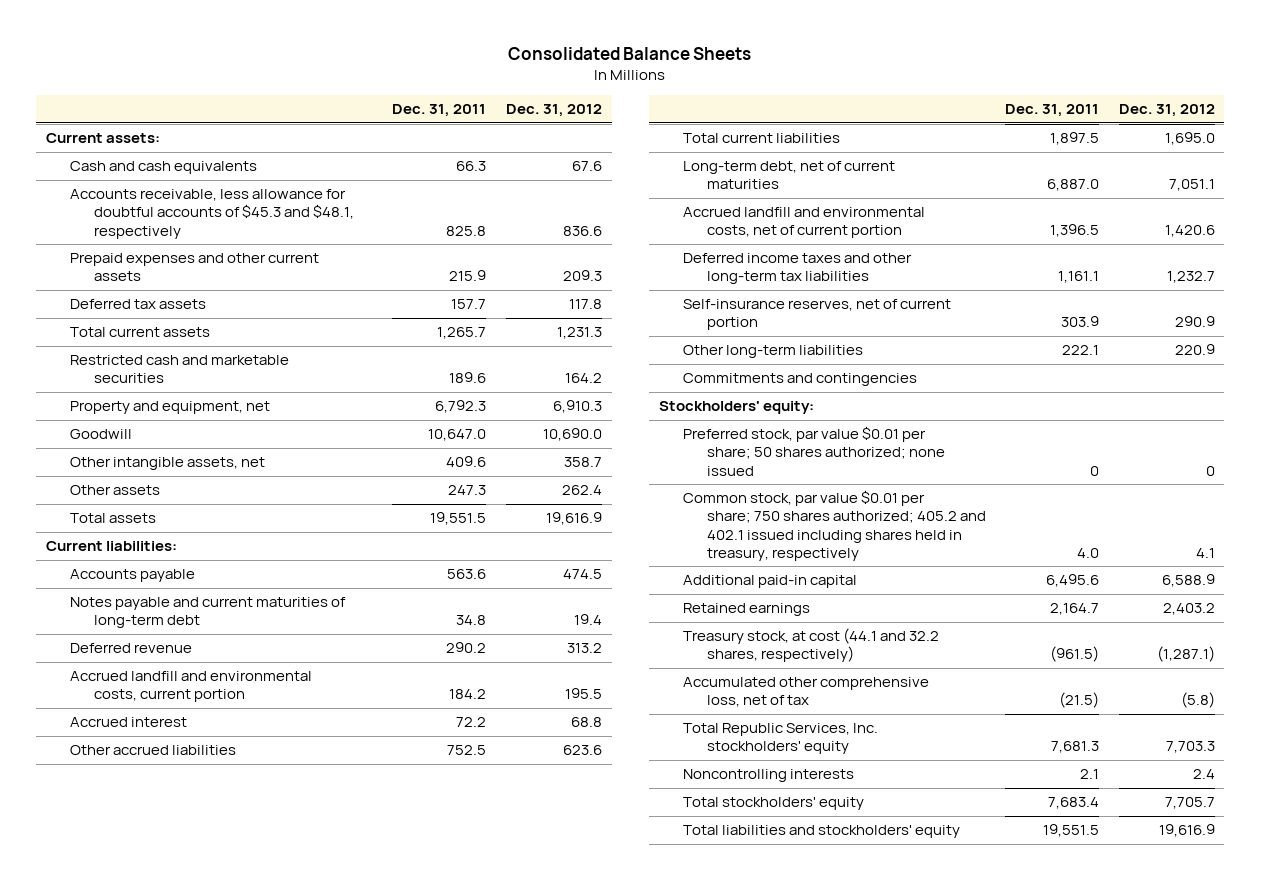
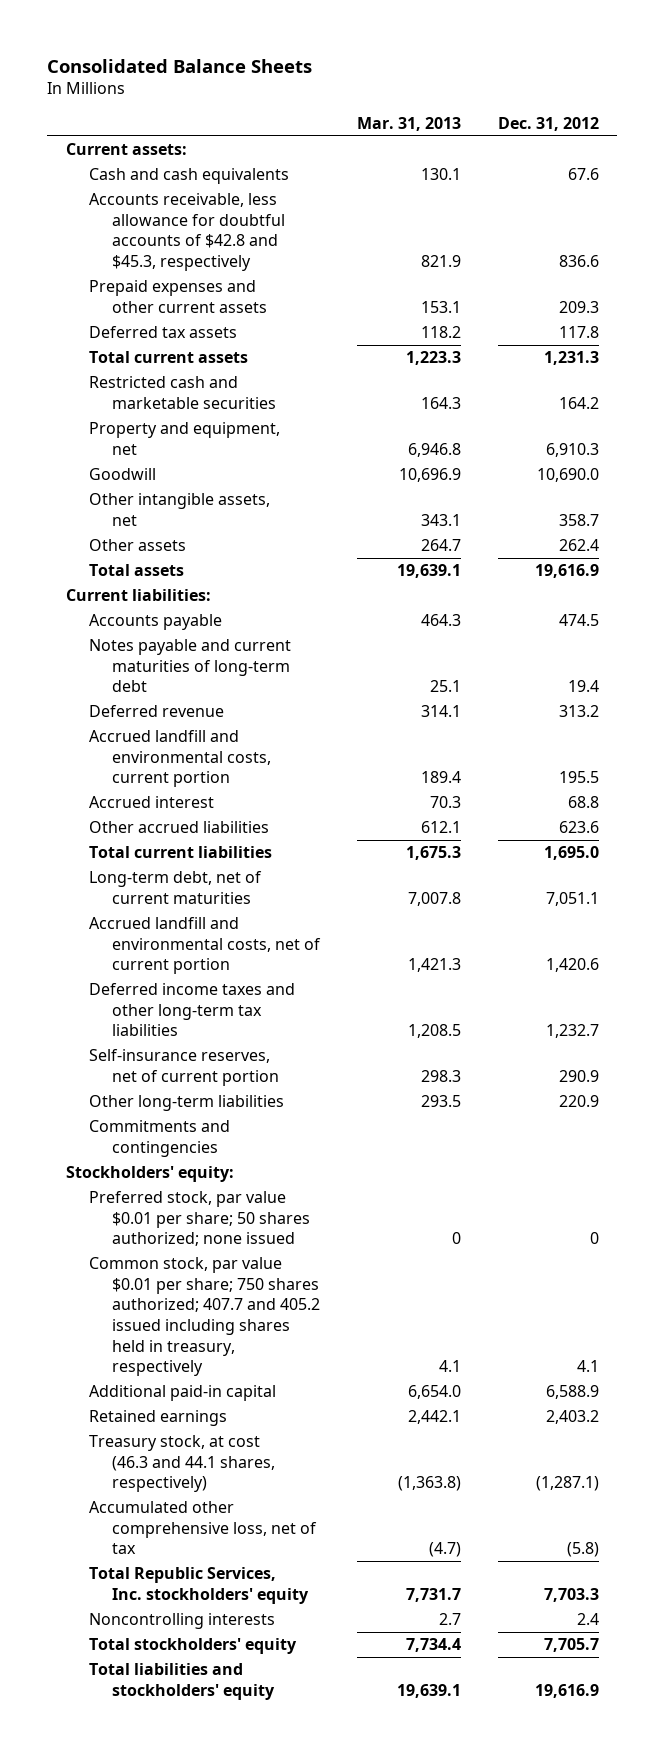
[392,104,487,118] Dec. 31, 2011 -> none
none -> [356,117,461,132] Mar. 31, 2013
[70,189,354,239] Accounts receivable, less allowance for doubtful accounts of $45.3 and $48.1, respectively -> [88,193,285,271] Accounts receivable, less allowance for doubtful accounts of $42.8 and $45.3, respectively
[682,490,986,561] Common stock, par value $0.01 per share; 750 shares authorized; 405.2 and 402.1 issued including shares held in treasury, respectively -> [88,1257,320,1377] Common stock, par value $0.01 per share; 750 shares authorized; 407.7 and 405.2 issued including shares held in treasury, respectively
[682,628,939,663] Treasury stock, at cost (44.1 and 32.2 shares, respectively) -> [88,1435,275,1493] Treasury stock, at cost (46.3 and 44.1 shares, respectively)

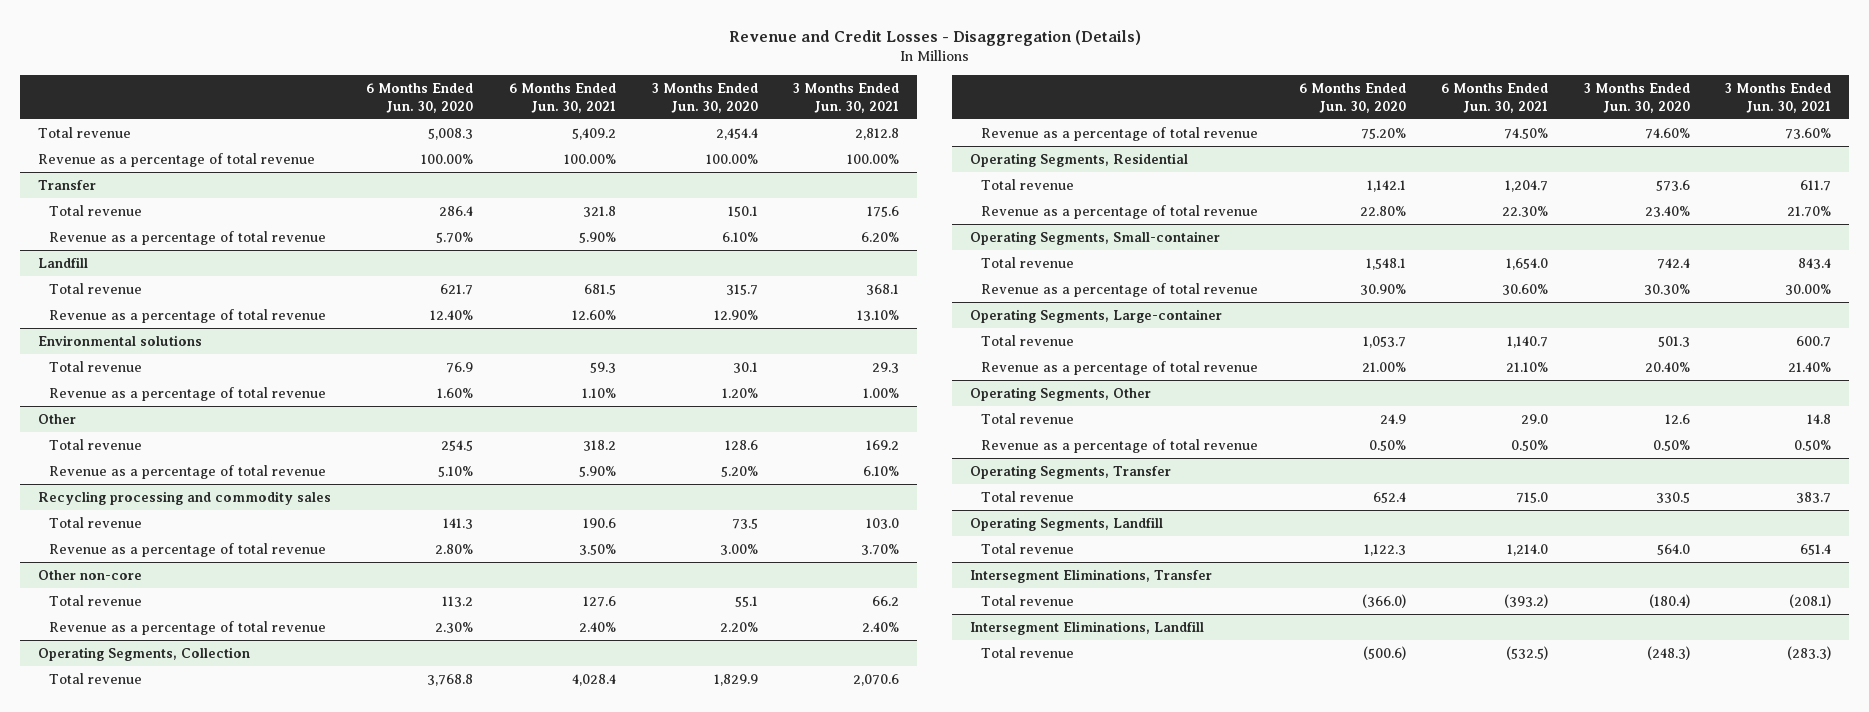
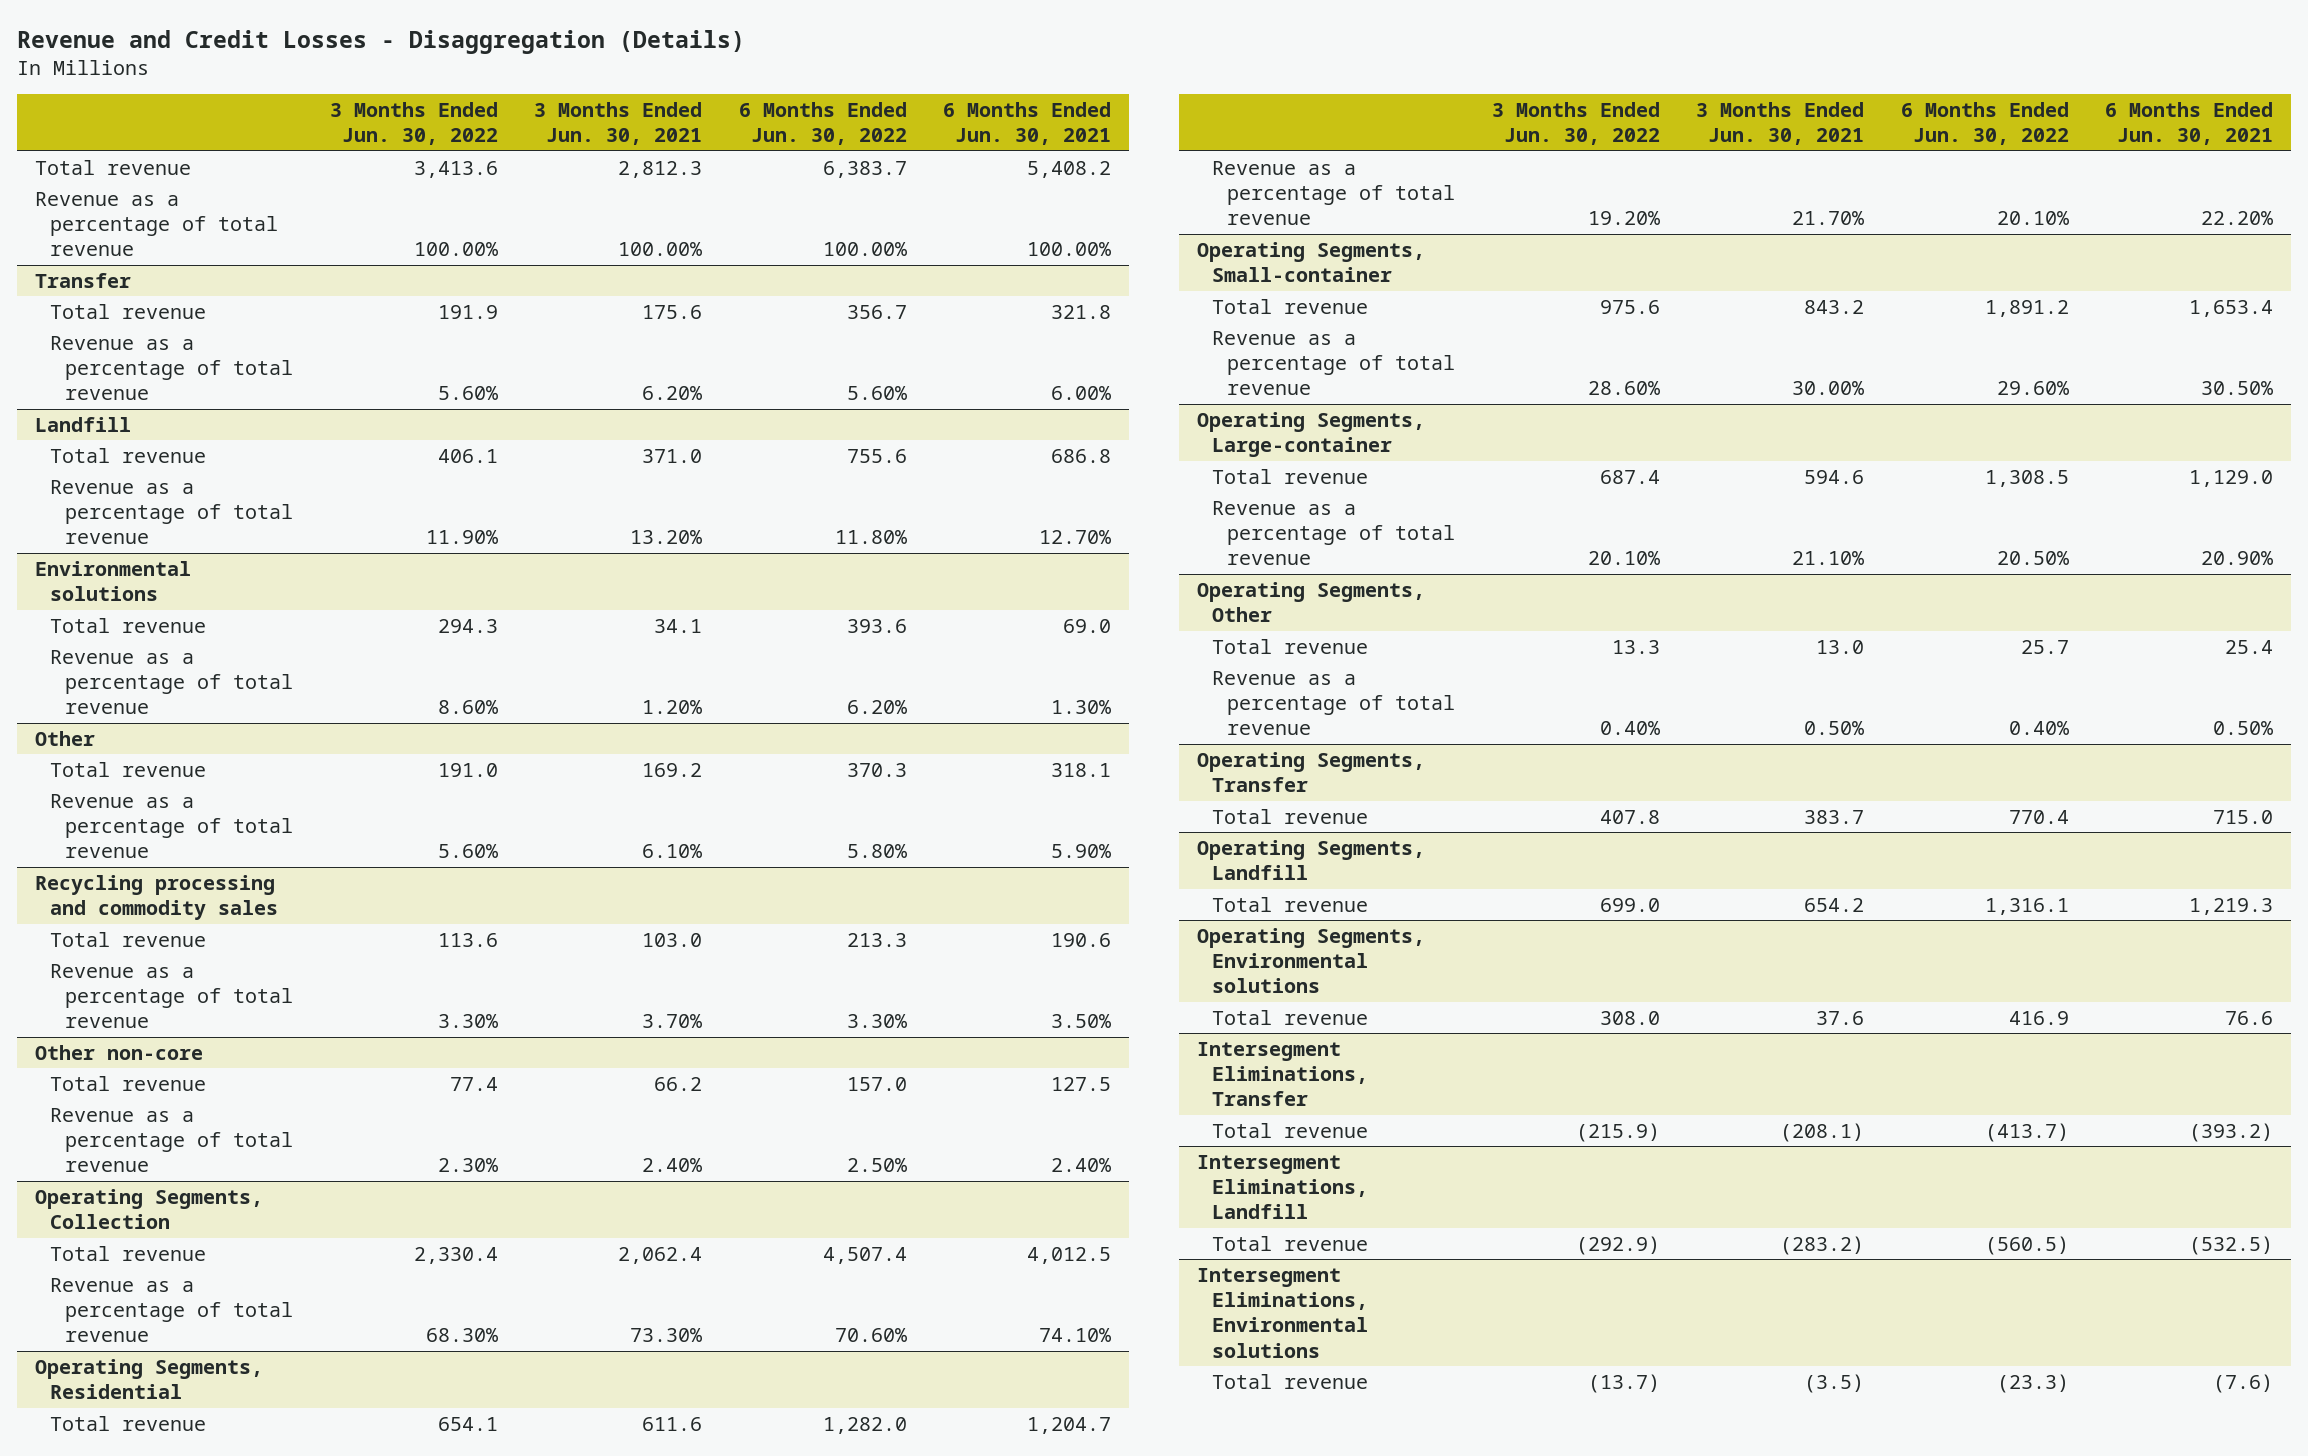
[366,82,474,113] 6 Months Ended Jun. 30, 2020 -> none
[651,82,758,113] 3 Months Ended Jun. 30, 2020 -> none
none -> [329,102,498,146] 3 Months Ended Jun. 30, 2022
none -> [738,102,907,146] 6 Months Ended Jun. 30, 2022
[572,127,617,140] 5,409.2 -> [1027,160,1112,178] 5,408.2
[855,127,900,140] 2,812.8 -> [618,160,703,178] 2,812.3
[579,231,617,243] 5.90% -> [1051,386,1112,401] 6.00%
[584,283,617,295] 681.5 -> [1051,448,1112,463] 686.8
[866,283,900,295] 368.1 -> [642,448,703,463] 371.0
[572,309,617,320] 12.60% -> [1039,530,1112,545] 12.70%
[857,309,900,321] 13.10% -> [630,530,703,545] 13.20%
[590,361,617,373] 59.3 -> [1063,618,1112,633] 69.0
[872,361,900,373] 29.3 -> [654,618,703,633] 34.1
[582,387,617,398] 1.10% -> [1051,700,1112,715] 1.30%
[863,387,900,398] 1.00% -> [642,700,703,715] 1.20%
[583,439,617,451] 318.2 -> [1051,762,1112,777] 318.1
[583,595,617,607] 127.6 -> [1051,1076,1112,1091] 127.5
[572,673,617,686] 4,028.4 -> [1027,1246,1112,1264] 4,012.5
[853,673,900,686] 2,070.6 -> [618,1246,703,1264] 2,062.4
[1504,127,1549,139] 74.50% -> [1039,1328,1112,1343] 74.10%
[1785,127,1832,139] 73.60% -> [630,1328,703,1343] 73.30%
[1800,179,1832,191] 611.7 -> [642,1416,703,1431] 611.6
[1502,205,1549,217] 22.30% -> [2201,211,2274,226] 22.20%
[1506,257,1549,270] 1,654.0 -> [2189,299,2274,317] 1,653.4
[1798,257,1832,269] 843.4 -> [1804,299,1865,314] 843.2
[1502,283,1549,295] 30.60% -> [2201,381,2274,396] 30.50%
[1507,335,1549,348] 1,140.7 -> [2189,469,2274,487] 1,129.0
[1796,335,1832,347] 600.7 -> [1804,469,1865,484] 594.6
[1506,361,1549,372] 21.10% -> [2201,551,2274,566] 20.90%
[1788,361,1832,372] 21.40% -> [1792,551,1865,566] 21.10%
[1521,413,1549,424] 29.0 -> [2225,639,2274,654] 25.4
[1807,413,1832,424] 14.8 -> [1816,639,1865,654] 13.0
[1507,543,1549,556] 1,214.0 -> [2189,897,2274,915] 1,219.3
[1800,543,1832,555] 651.4 -> [1804,897,1865,912] 654.2
none -> [1197,927,1426,994] Operating Segments, Environmental solutions
none -> [1212,1009,1369,1025] Total revenue
[1787,645,1832,660] (283.3) -> [1780,1235,1865,1255] (283.2)
none -> [1197,1267,1369,1358] Intersegment Eliminations, Environmental solutions
none -> [1212,1373,1369,1389] Total revenue

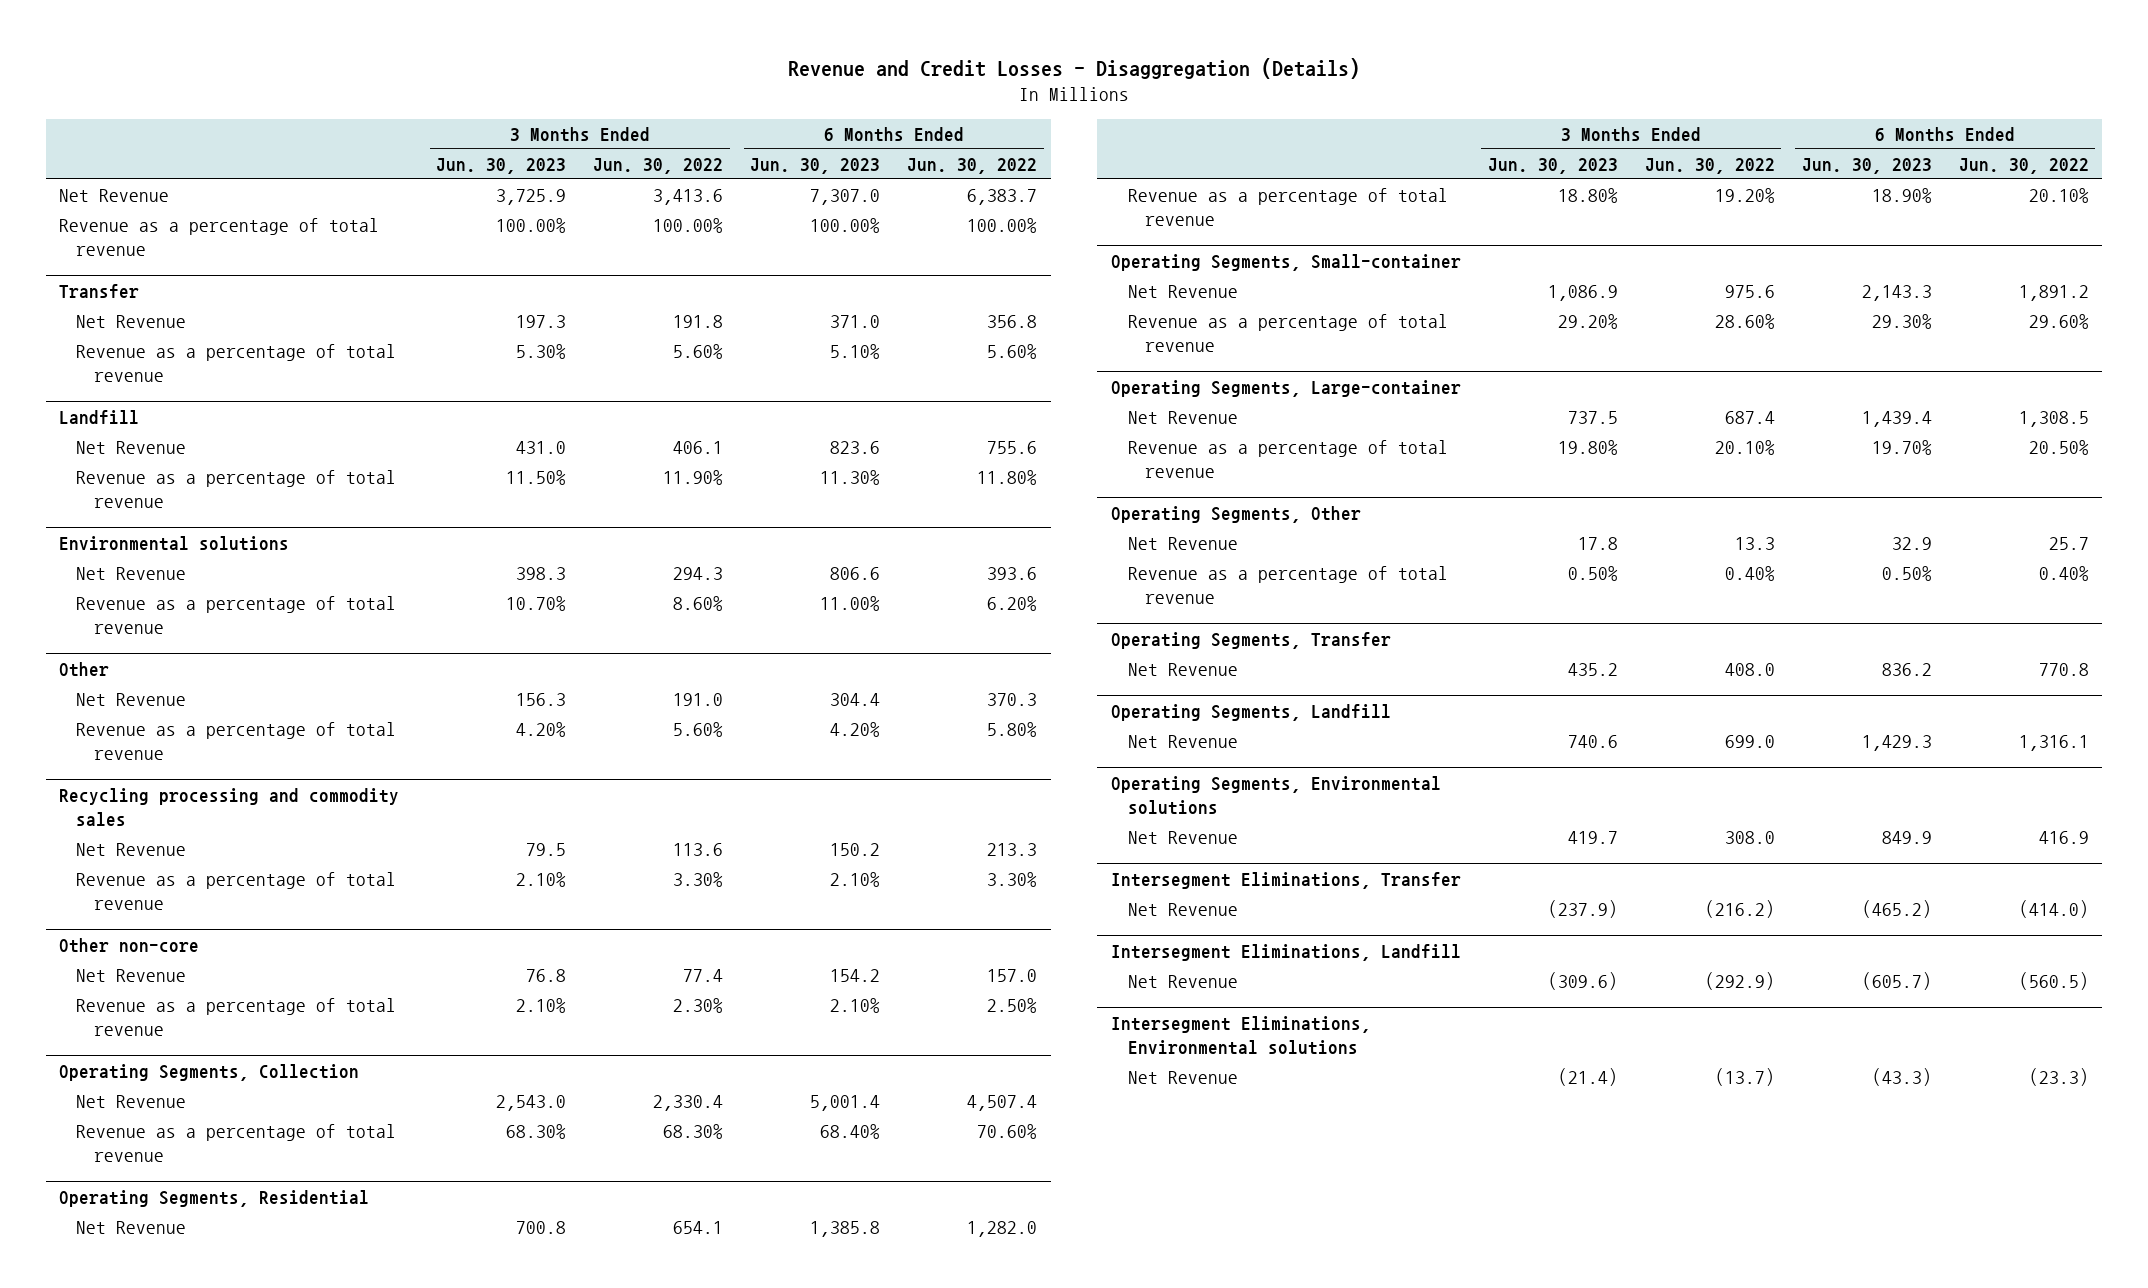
[534,102,703,146] 3 Months Ended Jun. 30, 2021 -> none
[943,102,1112,146] 6 Months Ended Jun. 30, 2021 -> none
none -> [436,157,567,174] Jun. 30, 2023
none -> [750,157,881,174] Jun. 30, 2023
[35,159,192,175] Total revenue -> [59,189,170,203] Net Revenue
[50,303,207,319] Total revenue -> [76,315,187,329] Net Revenue
[437,304,498,319] 191.9 -> [673,315,724,329] 191.8
[846,304,907,319] 356.7 -> [987,315,1038,329] 356.8
[50,447,207,463] Total revenue -> [76,441,187,455] Net Revenue
[50,617,207,633] Total revenue -> [76,567,187,581] Net Revenue
[50,761,207,777] Total revenue -> [76,693,187,707] Net Revenue
[50,931,207,947] Total revenue -> [76,843,187,857] Net Revenue
[50,1075,207,1091] Total revenue -> [76,969,187,983] Net Revenue
[50,1245,207,1261] Total revenue -> [76,1095,187,1109] Net Revenue
[50,1415,207,1431] Total revenue -> [76,1221,187,1235] Net Revenue
[1212,298,1369,314] Total revenue -> [1127,285,1238,299] Net Revenue
[1212,468,1369,484] Total revenue -> [1127,411,1238,425] Net Revenue
[1212,638,1369,654] Total revenue -> [1127,537,1238,551] Net Revenue
[1212,808,1369,824] Total revenue -> [1127,663,1238,677] Net Revenue
[1599,809,1660,824] 407.8 -> [1724,663,1775,677] 408.0
[2008,809,2069,824] 770.4 -> [2038,663,2089,677] 770.8
[1212,896,1369,912] Total revenue -> [1127,735,1238,749] Net Revenue
[1212,1009,1369,1025] Total revenue -> [1127,831,1238,845] Net Revenue
[1212,1122,1369,1138] Total revenue -> [1127,903,1238,917] Net Revenue
[1575,1122,1660,1142] (215.9) -> [1704,900,1775,919] (216.2)
[1984,1122,2069,1142] (413.7) -> [2018,900,2089,919] (414.0)
[1212,1235,1369,1251] Total revenue -> [1127,975,1238,989] Net Revenue
[1212,1373,1369,1389] Total revenue -> [1127,1071,1238,1085] Net Revenue

